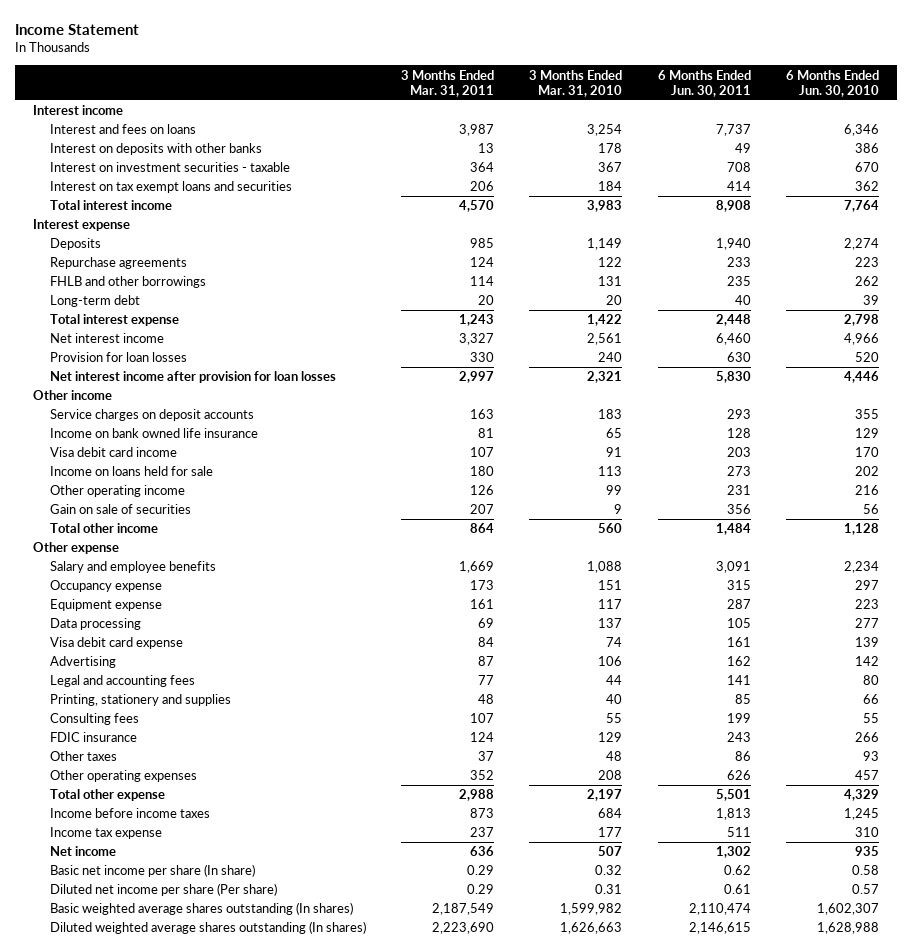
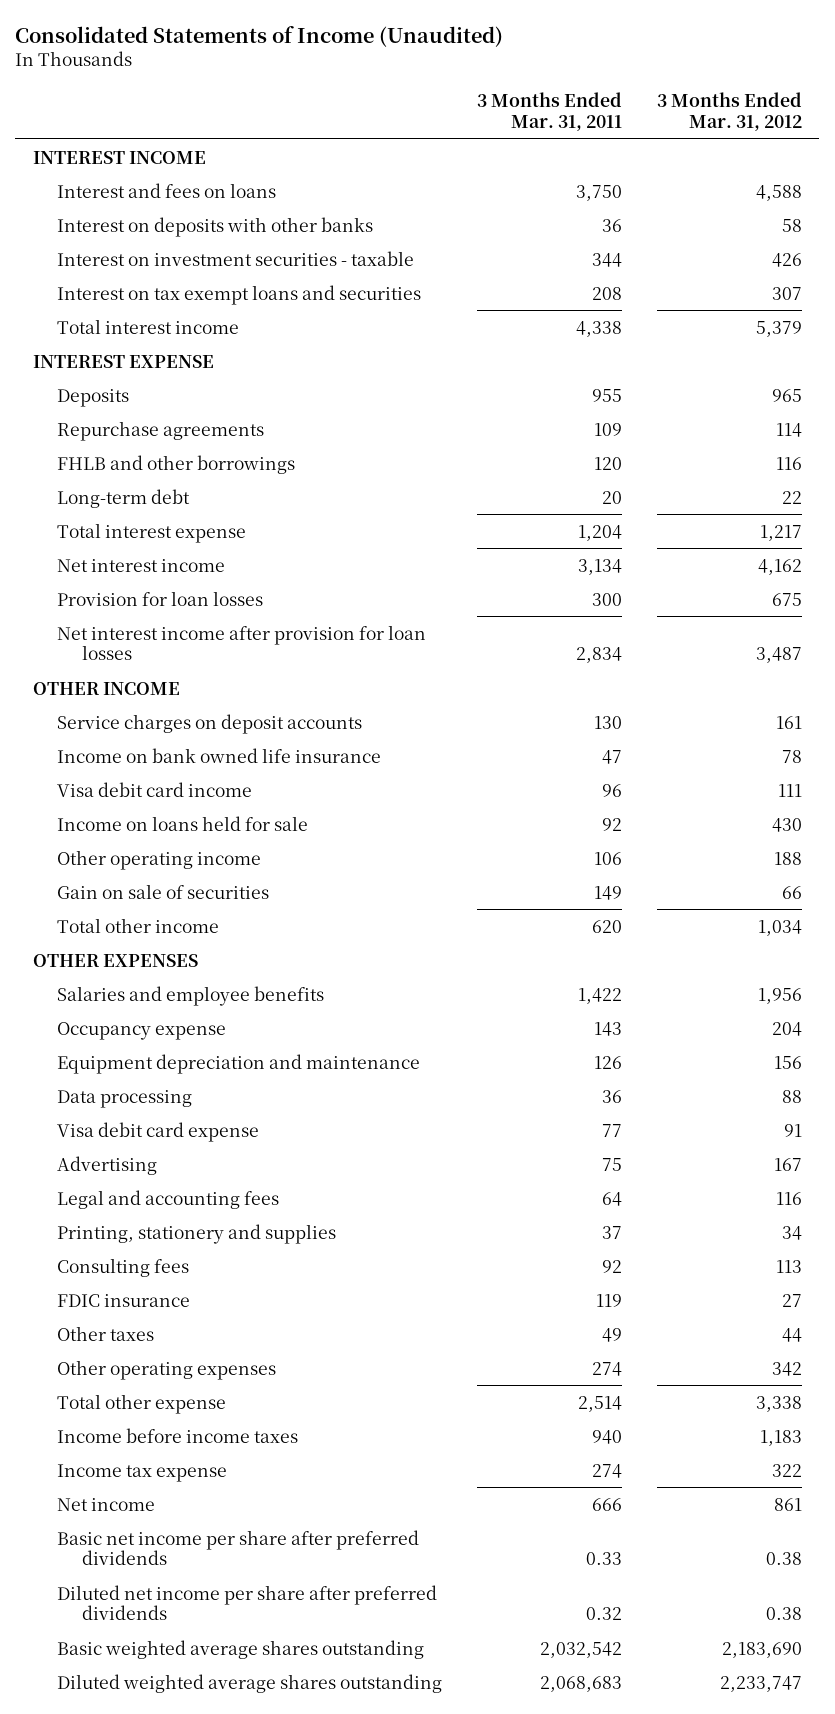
[14,23,139,35] Income Statement -> [15,25,504,47] Consolidated Statements of Income (Unaudited)
[529,69,623,98] 3 Months Ended Mar. 31, 2010 -> none
[657,69,751,98] 6 Months Ended Jun. 30, 2011 -> none
[785,69,879,98] 6 Months Ended Jun. 30, 2010 -> none
none -> [656,92,802,132] 3 Months Ended Mar. 31, 2012
[32,105,123,116] Interest income -> [32,150,206,164] INTEREST INCOME
[459,124,495,137] 3,987 -> [576,184,623,201] 3,750
[478,143,495,154] 13 -> [602,218,623,232] 36
[470,162,495,173] 364 -> [592,252,623,267] 344
[470,181,495,192] 206 -> [592,286,623,300] 208
[459,200,495,213] 4,570 -> [576,320,623,337] 4,338
[32,219,130,232] Interest expense -> [32,354,214,368] INTEREST EXPENSE
[470,238,495,249] 985 -> [592,388,623,402] 955
[470,257,495,268] 124 -> [594,422,623,436] 109
[470,276,495,287] 114 -> [594,456,623,470] 120
[459,314,495,327] 1,243 -> [578,524,623,541] 1,204
[459,333,495,346] 3,327 -> [578,558,623,575] 3,134
[470,352,495,363] 330 -> [592,592,623,606] 300
[459,371,495,384] 2,997 -> [576,647,623,664] 2,834
[32,390,112,401] Other income -> [32,681,180,695] OTHER INCOME
[470,409,495,420] 163 -> [594,715,623,729] 130
[478,428,495,439] 81 -> [602,749,623,764] 47
[470,447,495,458] 107 -> [602,783,623,797] 96
[470,466,495,477] 180 -> [602,817,623,831] 92
[470,485,495,496] 126 -> [594,851,623,865] 106
[470,504,495,515] 207 -> [594,885,623,900] 149
[470,523,495,534] 864 -> [592,919,623,933] 620
[32,542,119,555] Other expense -> [32,953,198,967] OTHER EXPENSES
[50,561,217,574] Salary and employee benefits -> [57,985,325,1006] Salaries and employee benefits
[459,561,495,574] 1,669 -> [578,987,623,1004] 1,422
[470,580,495,591] 173 -> [594,1021,623,1036] 143
[50,599,163,612] Equipment expense -> [57,1053,421,1074] Equipment depreciation and maintenance
[470,599,495,610] 161 -> [594,1055,623,1069] 126
[478,618,495,629] 69 -> [602,1089,623,1103] 36
[478,637,495,648] 84 -> [602,1123,623,1137] 77
[478,656,495,667] 87 -> [602,1157,623,1171] 75
[478,675,495,686] 77 -> [602,1191,623,1206] 64
[478,694,495,705] 48 -> [602,1225,623,1239] 37
[470,713,495,724] 107 -> [602,1259,623,1273] 92
[470,732,495,743] 124 -> [596,1293,623,1307] 119
[478,751,495,762] 37 -> [602,1327,623,1342] 49
[470,770,495,781] 352 -> [592,1361,623,1376] 274
[459,789,495,802] 2,988 -> [578,1395,623,1412] 2,514
[470,808,495,819] 873 -> [592,1429,623,1444] 940
[470,827,495,838] 237 -> [592,1463,623,1478] 274
[470,846,495,857] 636 -> [592,1497,623,1511] 666
[50,864,256,878] Basic net income per share (In share) -> [57,1529,420,1566] Basic net income per share after preferred dividends
[467,865,495,876] 0.29 -> [586,1552,623,1566] 0.33
[50,883,278,897] Diluted net income per share (Per share) -> [57,1584,438,1621] Diluted net income per share after preferred dividends
[467,884,495,895] 0.29 -> [586,1607,623,1621] 0.32
[50,902,354,916] Basic weighted average shares outstanding (In shares) -> [57,1639,425,1659] Basic weighted average shares outstanding
[432,903,495,916] 2,187,549 -> [540,1641,623,1658] 2,032,542
[50,921,367,935] Diluted weighted average shares outstanding (In shares) -> [57,1673,443,1693] Diluted weighted average shares outstanding
[432,922,495,935] 2,223,690 -> [540,1675,623,1692] 2,068,683

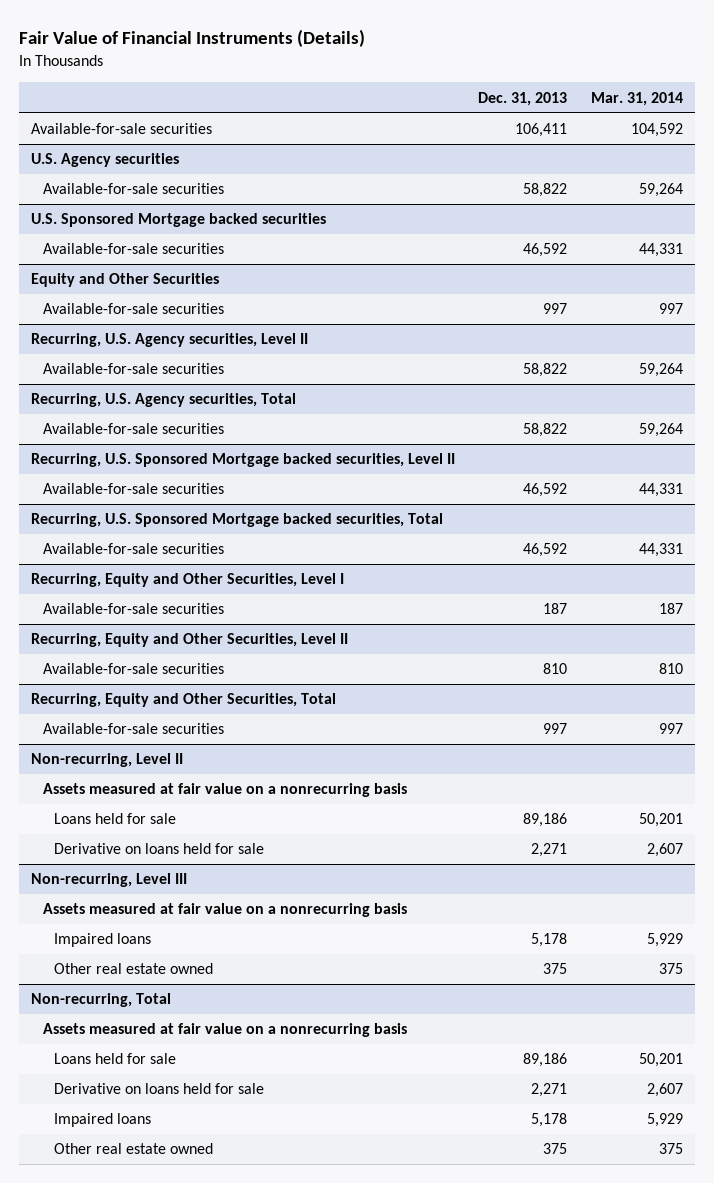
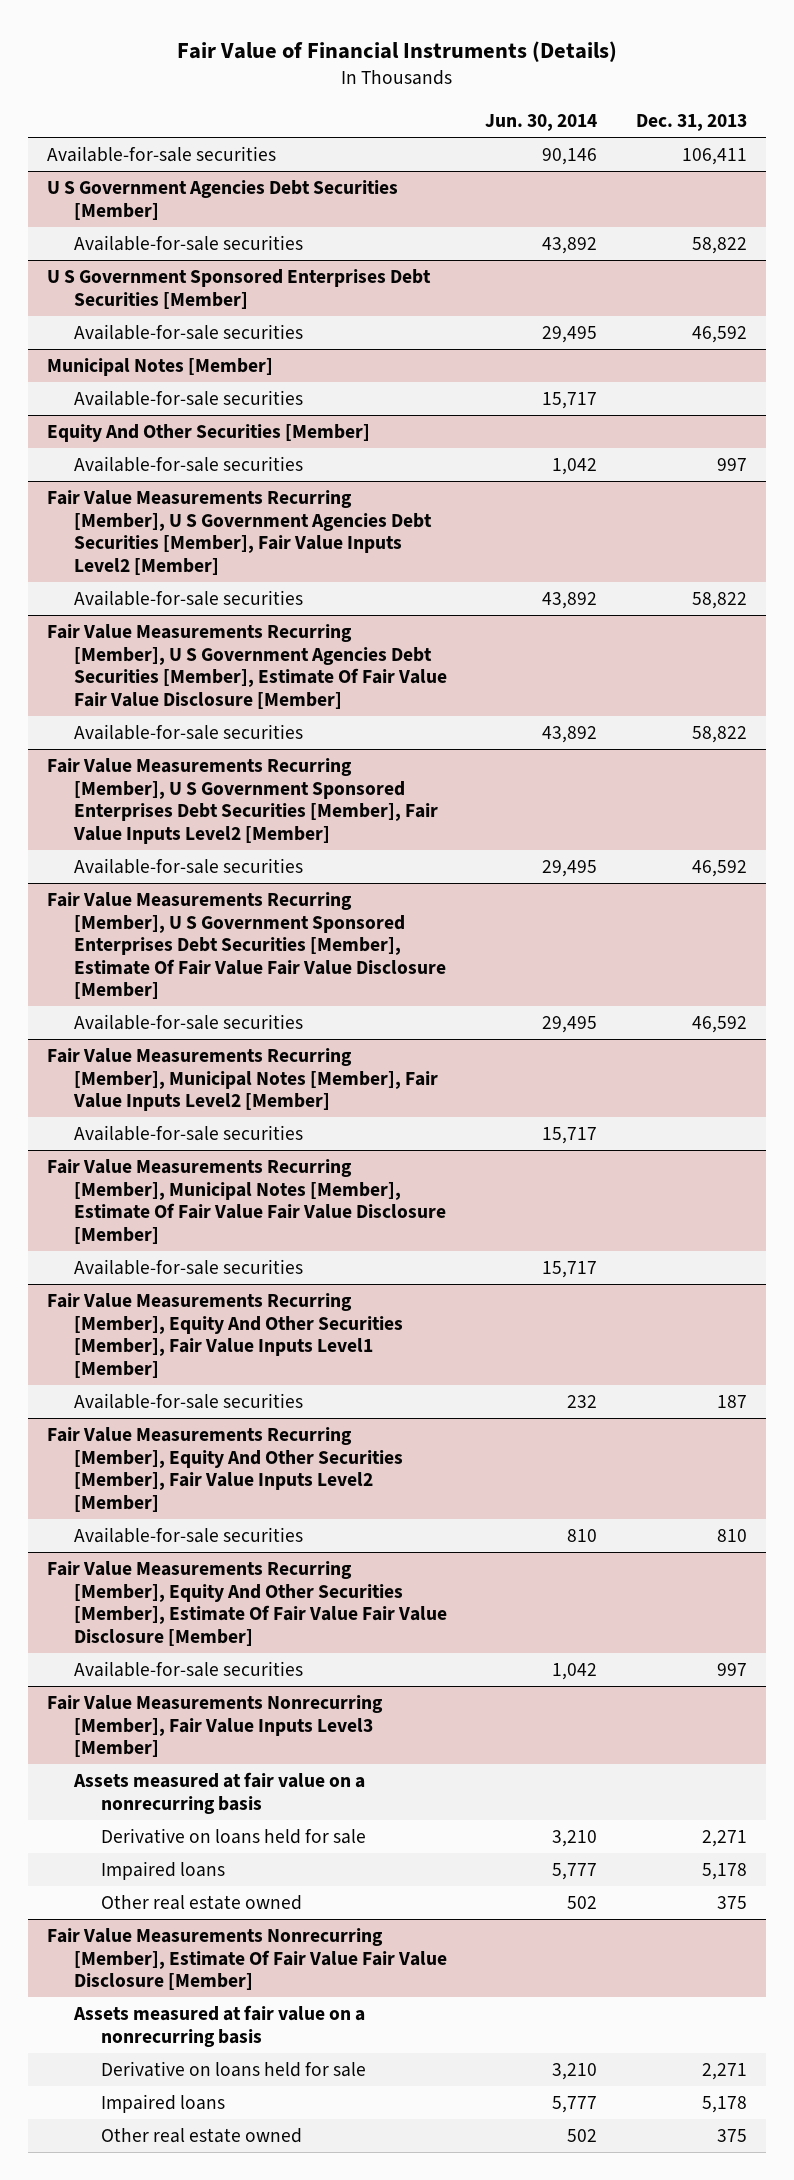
[590,91,683,106] Mar. 31, 2014 -> none
none -> [485,114,598,132] Jun. 30, 2014
[31,153,180,168] U.S. Agency securities -> none
none -> [46,180,398,220] U S Government Agencies Debt Securities [Member]
[31,213,327,228] U.S. Sponsored Mortgage backed securities -> none
none -> [46,269,431,309] U S Government Sponsored Enterprises Debt Securities [Member]
none -> [46,358,273,377] Municipal Notes [Member]
none -> [73,390,303,407] Available-for-sale securities
[31,273,220,288] Equity and Other Securities -> [46,424,370,443] Equity And Other Securities [Member]
[31,333,309,348] Recurring, U.S. Agency securities, Level II -> none
none -> [46,490,432,575] Fair Value Measurements Recurring [Member], U S Government Agencies Debt Securities [Member], Fair Value Inputs Level2 [Member]
[31,393,297,408] Recurring, U.S. Agency securities, Total -> none
none -> [46,624,447,709] Fair Value Measurements Recurring [Member], U S Government Agencies Debt Securities [Member], Estimate Of Fair Value Fair Value Disclosure [Member]
[31,453,456,468] Recurring, U.S. Sponsored Mortgage backed securities, Level II -> none
none -> [46,758,438,844] Fair Value Measurements Recurring [Member], U S Government Sponsored Enterprises Debt Securities [Member], Fair Value Inputs Level2 [Member]
[31,513,444,528] Recurring, U.S. Sponsored Mortgage backed securities, Total -> none
none -> [46,892,446,1000] Fair Value Measurements Recurring [Member], U S Government Sponsored Enterprises Debt Securities [Member], Estimate Of Fair Value Fair Value Disclosure [Member]
[31,573,345,588] Recurring, Equity and Other Securities, Level I -> none
none -> [46,1048,438,1112] Fair Value Measurements Recurring [Member], Municipal Notes [Member], Fair Value Inputs Level2 [Member]
none -> [73,1125,303,1142] Available-for-sale securities
none -> [46,1159,446,1244] Fair Value Measurements Recurring [Member], Municipal Notes [Member], Estimate Of Fair Value Fair Value Disclosure [Member]
none -> [73,1259,303,1276] Available-for-sale securities
none -> [46,1293,403,1378] Fair Value Measurements Recurring [Member], Equity And Other Securities [Member], Fair Value Inputs Level1 [Member]
[31,633,349,648] Recurring, Equity and Other Securities, Level II -> none
none -> [46,1427,403,1512] Fair Value Measurements Recurring [Member], Equity And Other Securities [Member], Fair Value Inputs Level2 [Member]
[31,693,337,708] Recurring, Equity and Other Securities, Total -> none
none -> [46,1561,447,1646] Fair Value Measurements Recurring [Member], Equity And Other Securities [Member], Estimate Of Fair Value Fair Value Disclosure [Member]
[31,753,184,768] Non-recurring, Level II -> none
none -> [46,1695,383,1758] Fair Value Measurements Nonrecurring [Member], Fair Value Inputs Level3 [Member]
[54,813,177,825] Loans held for sale -> none
[31,873,188,888] Non-recurring, Level III -> none
[42,903,407,918] Assets measured at fair value on a nonrecurring basis -> none
[31,993,172,1008] Non-recurring, Total -> none
none -> [46,1928,447,1991] Fair Value Measurements Nonrecurring [Member], Estimate Of Fair Value Fair Value Disclosure [Member]
[54,1053,177,1065] Loans held for sale -> none

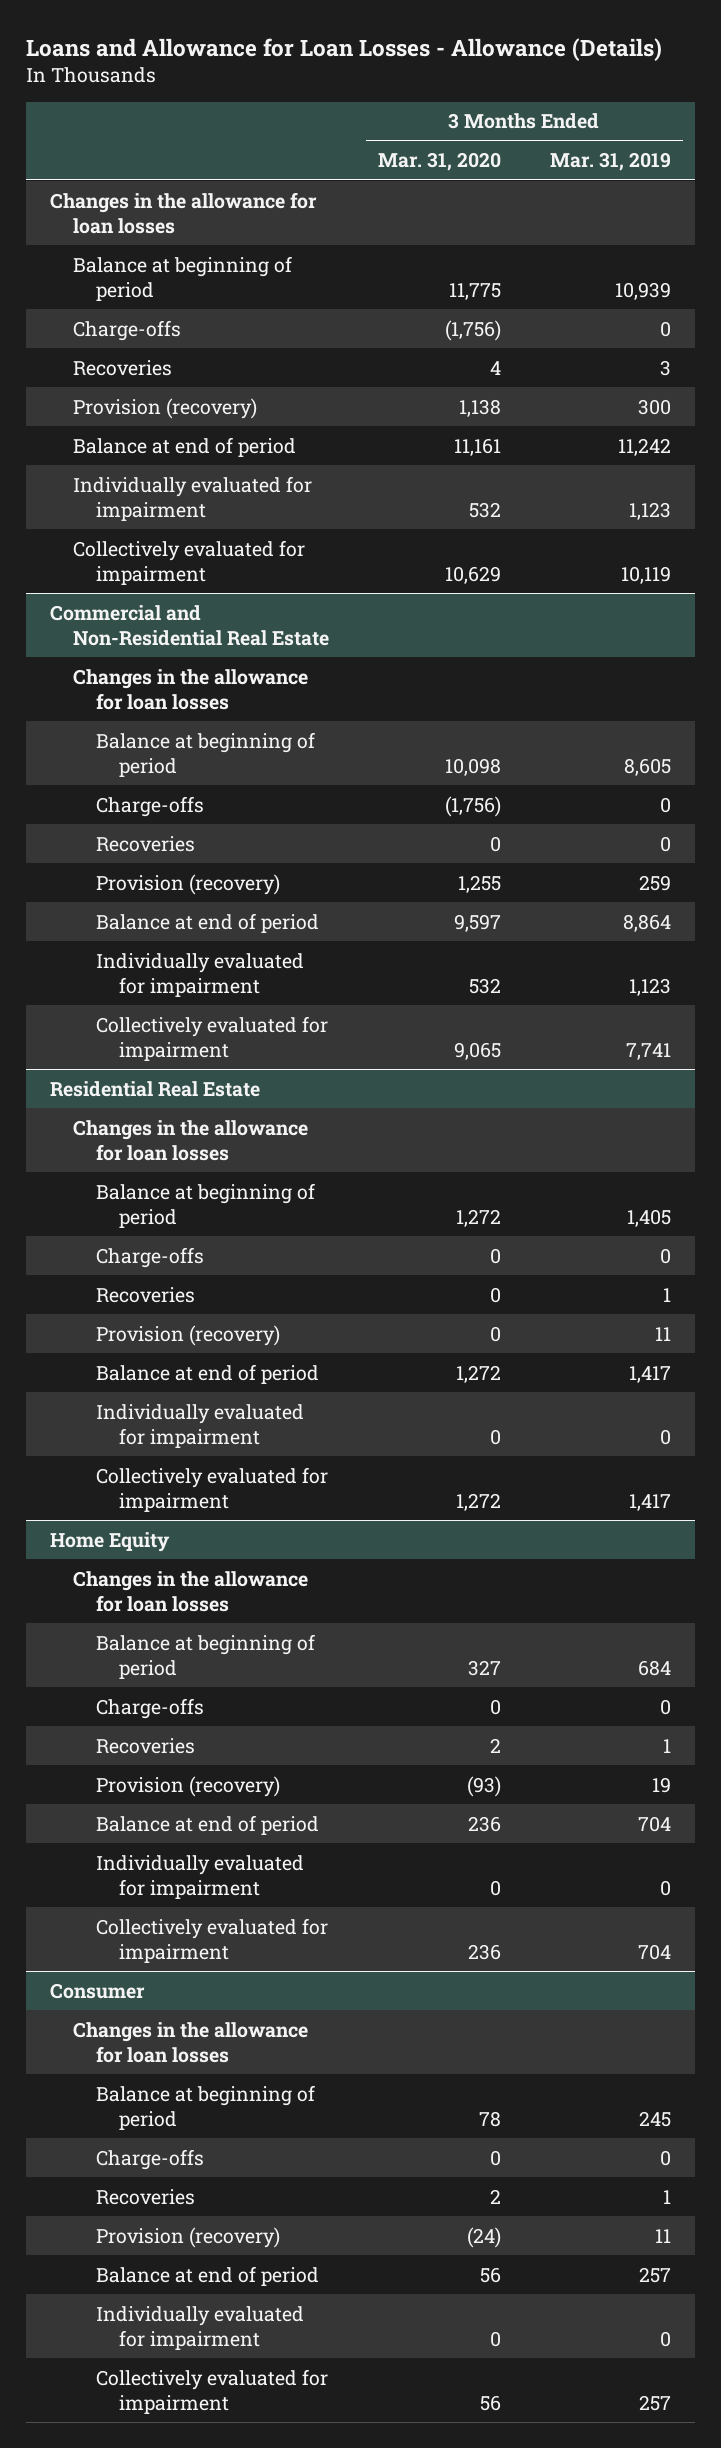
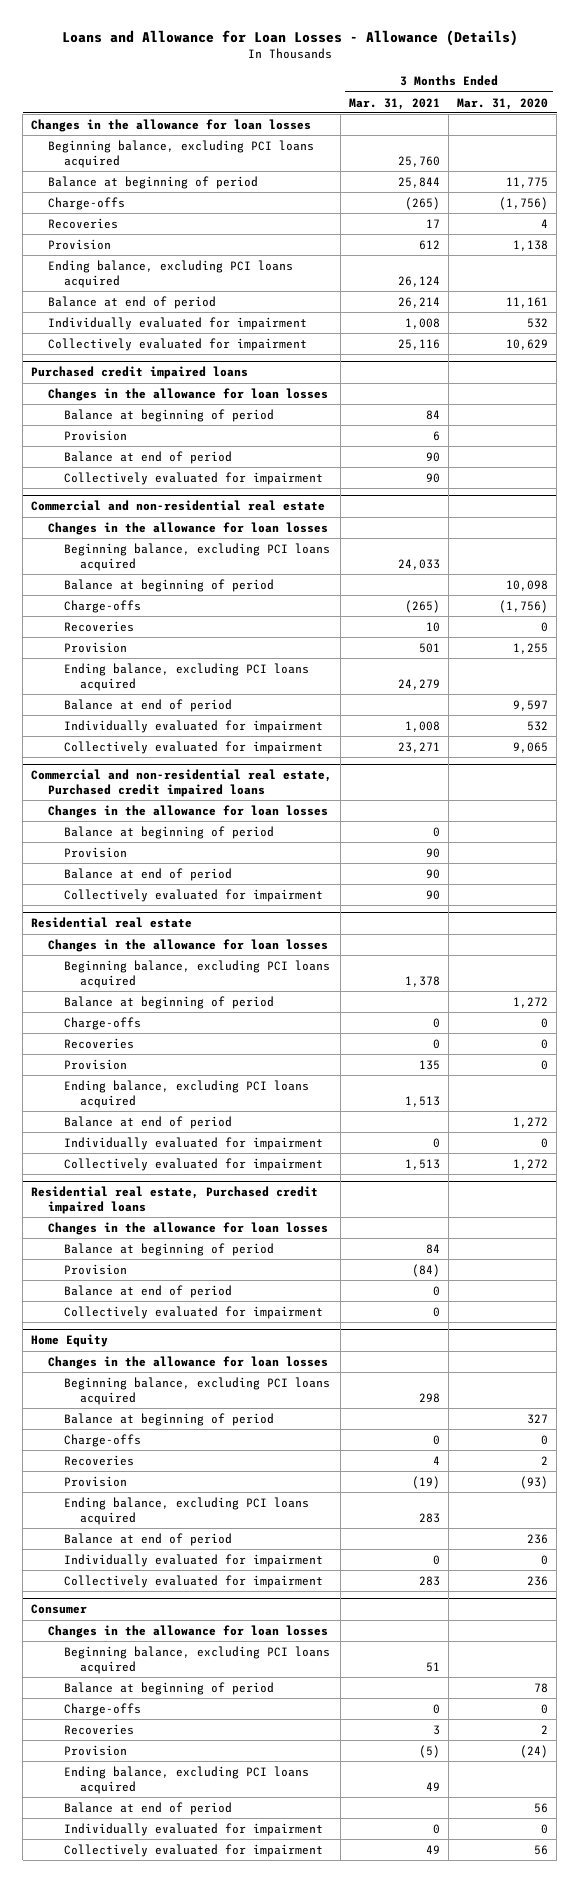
[549,152,671,172] Mar. 31, 2019 -> none
none -> [349,97,441,110] Mar. 31, 2021
none -> [47,139,314,168] Beginning balance, excluding PCI loans acquired
[73,397,258,419] Provision (recovery) -> [47,238,111,250] Provision
none -> [47,259,293,288] Ending balance, excluding PCI loans acquired
[50,604,330,646] Commercial and Non-Residential Real Estate -> none
none -> [31,366,249,380] Purchased credit impaired loans
none -> [63,408,274,422] Balance at beginning of period
none -> [63,429,127,441] Provision
none -> [63,450,232,464] Balance at end of period
none -> [63,471,323,485] Collectively evaluated for impairment
none -> [31,500,326,512] Commercial and non-residential real estate
none -> [47,521,328,535] Changes in the allowance for loan losses
none -> [63,542,330,571] Beginning balance, excluding PCI loans acquired
[96,873,281,895] Provision (recovery) -> [63,641,127,653] Provision
none -> [63,662,309,691] Ending balance, excluding PCI loans acquired
[50,1080,261,1097] Residential Real Estate -> none
none -> [31,769,333,797] Commercial and non-residential real estate, Purchased credit impaired loans
none -> [63,825,274,839] Balance at beginning of period
none -> [63,846,127,858] Provision
none -> [63,867,232,881] Balance at end of period
none -> [63,888,323,902] Collectively evaluated for impairment
none -> [31,917,193,929] Residential real estate
none -> [47,938,328,952] Changes in the allowance for loan losses
none -> [63,959,330,988] Beginning balance, excluding PCI loans acquired
[96,1324,281,1346] Provision (recovery) -> [63,1058,127,1070] Provision
none -> [63,1079,309,1108] Ending balance, excluding PCI loans acquired
none -> [31,1186,319,1214] Residential real estate, Purchased credit impaired loans
none -> [47,1221,328,1235] Changes in the allowance for loan losses
none -> [63,1242,274,1256] Balance at beginning of period
none -> [63,1263,127,1275] Provision
none -> [63,1284,232,1298] Balance at end of period
none -> [63,1305,323,1319] Collectively evaluated for impairment
none -> [63,1376,330,1405] Beginning balance, excluding PCI loans acquired
[96,1775,281,1797] Provision (recovery) -> [63,1475,127,1487] Provision
none -> [63,1496,309,1525] Ending balance, excluding PCI loans acquired
none -> [63,1645,330,1674] Beginning balance, excluding PCI loans acquired
[96,2226,281,2248] Provision (recovery) -> [63,1744,127,1756] Provision
none -> [63,1765,309,1794] Ending balance, excluding PCI loans acquired

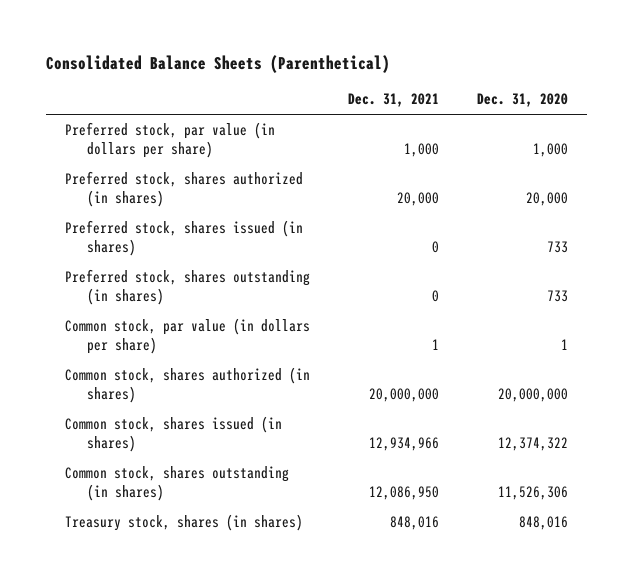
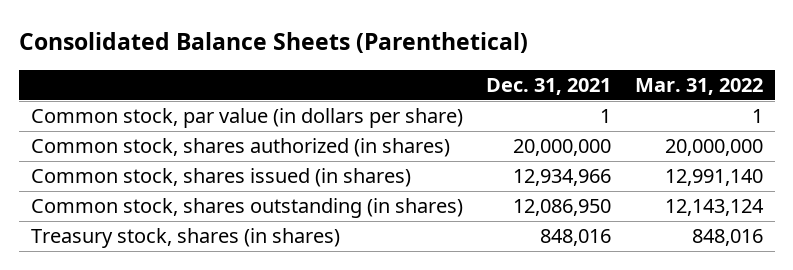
[476,93,568,108] Dec. 31, 2020 -> none
none -> [634,77,763,95] Mar. 31, 2022
[64,122,275,159] Preferred stock, par value (in dollars per share) -> none
[64,171,303,208] Preferred stock, shares authorized (in shares) -> none
[64,220,303,257] Preferred stock, shares issued (in shares) -> none
[64,269,310,306] Preferred stock, shares outstanding (in shares) -> none

